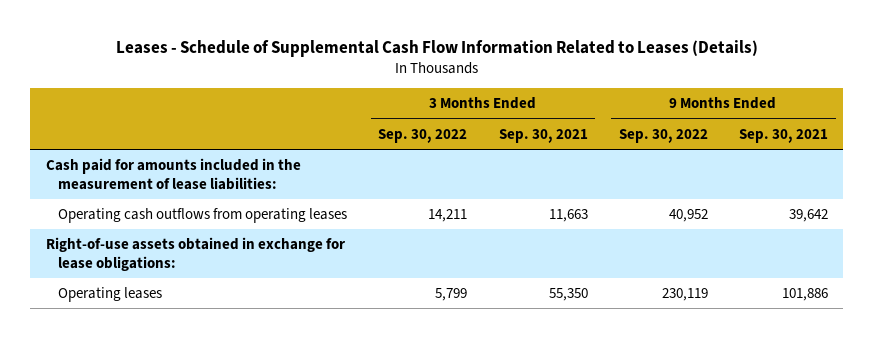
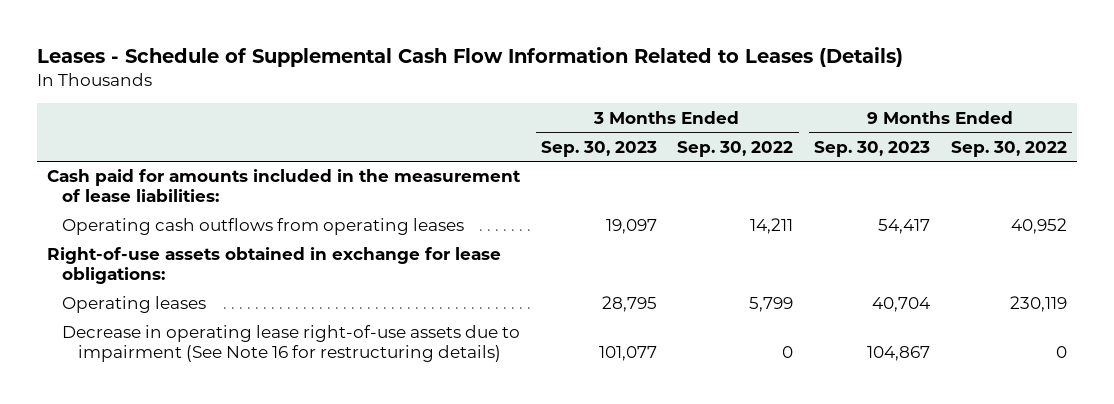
[498,128,588,143] Sep. 30, 2021 -> none
[738,128,828,143] Sep. 30, 2021 -> none
none -> [540,140,657,157] Sep. 30, 2023
none -> [813,140,930,157] Sep. 30, 2023
none -> [62,325,521,363] Decrease in operating lease right-of-use assets due to impairment (See Note 16 for restructuring details)

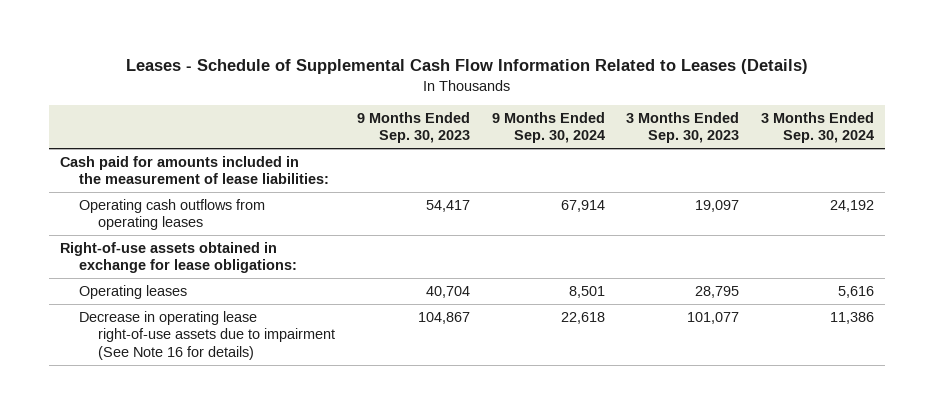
[677,140,794,157] Sep. 30, 2022 -> none
[950,140,1067,157] Sep. 30, 2022 -> none
none -> [491,111,605,144] 9 Months Ended Sep. 30, 2024
none -> [761,111,875,144] 3 Months Ended Sep. 30, 2024
[62,325,521,363] Decrease in operating lease right-of-use assets due to impairment (See Note 16 for restructuring details) -> [79,310,336,360] Decrease in operating lease right-of-use assets due to impairment (See Note 16 for details)

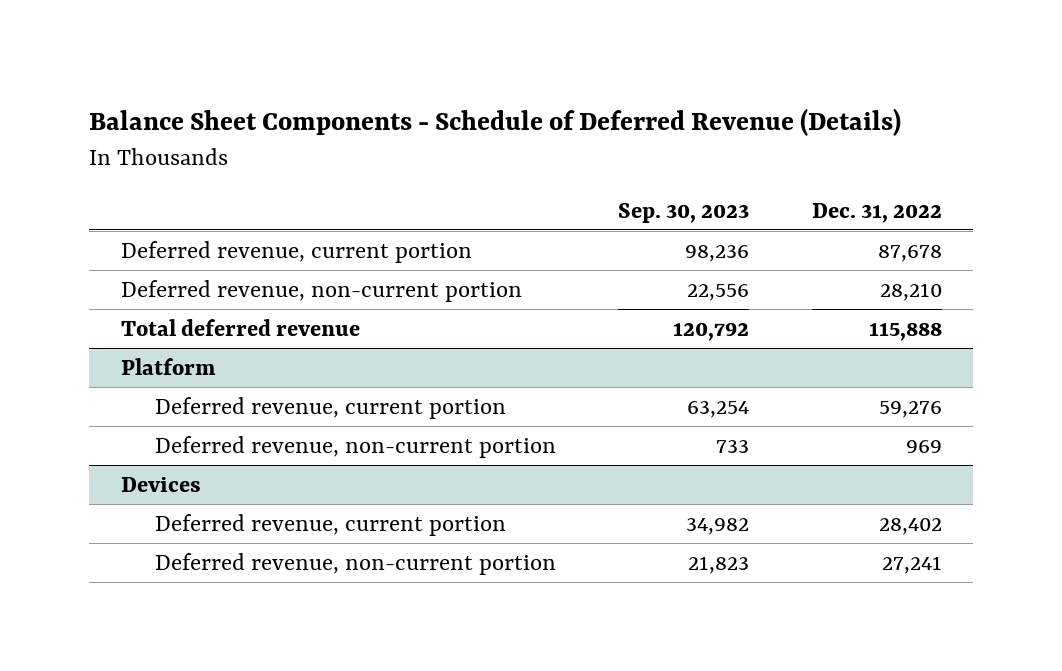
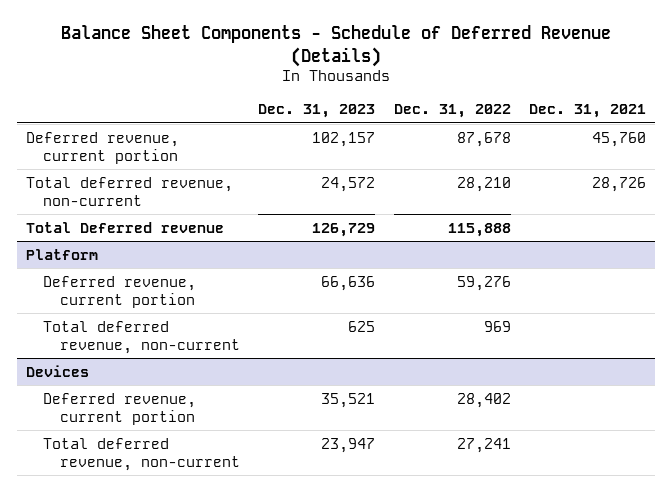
[618,202,750,223] Sep. 30, 2023 -> none
none -> [258,104,376,119] Dec. 31, 2023
none -> [528,104,646,119] Dec. 31, 2021
[120,279,522,302] Deferred revenue, non-current portion -> [26,176,234,206] Total deferred revenue, non-current
[120,318,360,336] Total deferred revenue -> [26,221,225,233] Total Deferred revenue
[154,435,556,458] Deferred revenue, non-current portion -> [42,320,240,354] Total deferred revenue, non-current
[154,552,556,575] Deferred revenue, non-current portion -> [42,437,240,471] Total deferred revenue, non-current

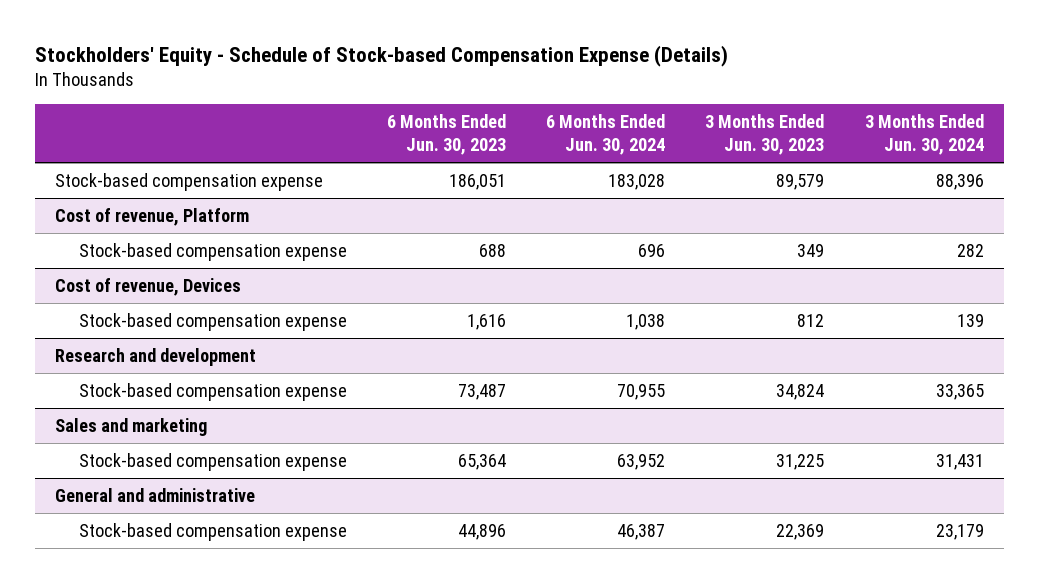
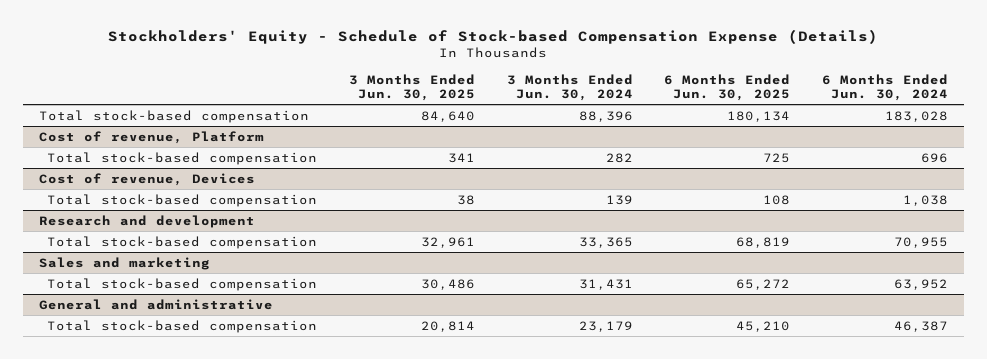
[386,114,506,156] 6 Months Ended Jun. 30, 2023 -> none
[705,114,825,156] 3 Months Ended Jun. 30, 2023 -> none
none -> [348,73,475,101] 3 Months Ended Jun. 30, 2025
none -> [664,73,791,101] 6 Months Ended Jun. 30, 2025
[54,173,323,192] Stock-based compensation expense -> [38,109,309,123] Total stock-based compensation
[78,243,347,262] Stock-based compensation expense -> [47,151,318,165] Total stock-based compensation
[78,313,347,332] Stock-based compensation expense -> [47,193,318,207] Total stock-based compensation
[78,383,347,402] Stock-based compensation expense -> [47,235,318,249] Total stock-based compensation
[78,453,347,472] Stock-based compensation expense -> [47,277,318,291] Total stock-based compensation
[78,523,347,542] Stock-based compensation expense -> [47,319,318,333] Total stock-based compensation

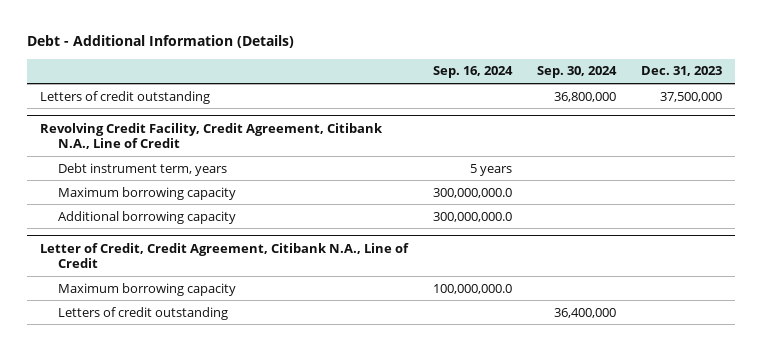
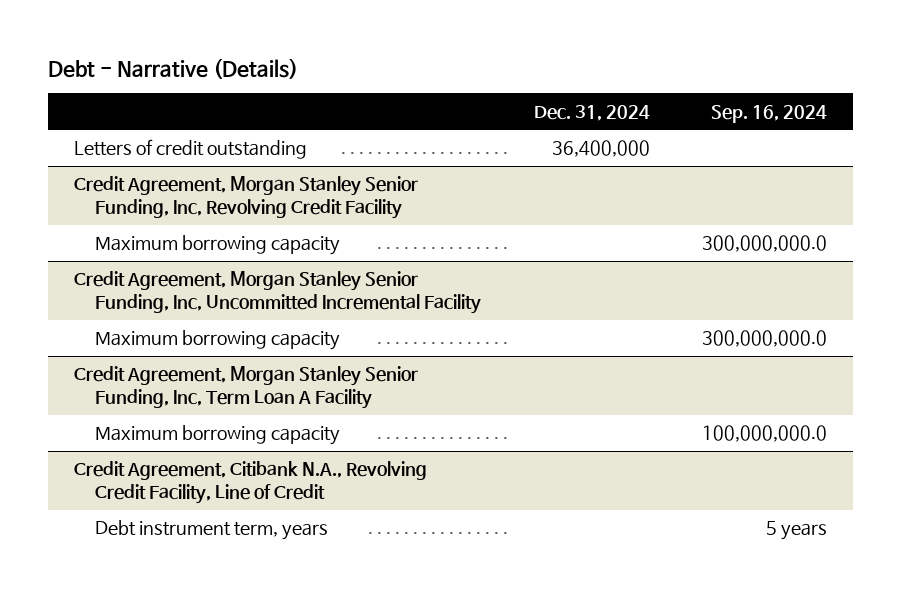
[27,35,295,49] Debt - Additional Information (Details) -> [47,57,298,79] Debt - Narrative (Details)
[536,66,617,79] Sep. 30, 2024 -> none
[640,66,722,77] Dec. 31, 2023 -> none
none -> [533,104,650,121] Dec. 31, 2024
[39,122,383,150] Revolving Credit Facility, Credit Agreement, Citibank N.A., Line of Credit -> none
[57,162,227,176] Debt instrument term, years -> none
none -> [73,176,418,220] Credit Agreement, Morgan Stanley Senior Funding, Inc, Revolving Credit Facility
[39,242,409,269] Letter of Credit, Credit Agreement, Citibank N.A., Line of Credit -> none
none -> [73,271,482,315] Credit Agreement, Morgan Stanley Senior Funding, Inc, Uncommitted Incremental Facility
[57,210,236,224] Additional borrowing capacity -> [95,330,341,351] Maximum borrowing capacity
none -> [73,366,418,410] Credit Agreement, Morgan Stanley Senior Funding, Inc, Term Loan A Facility
[57,306,228,320] Letters of credit outstanding -> none
none -> [73,461,427,505] Credit Agreement, Citibank N.A., Revolving Credit Facility, Line of Credit
none -> [95,520,329,541] Debt instrument term, years

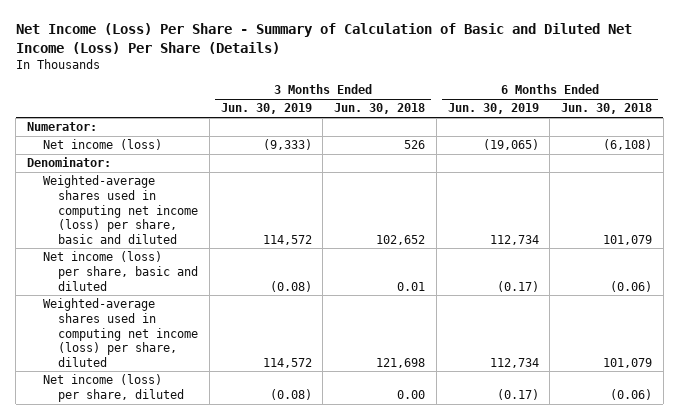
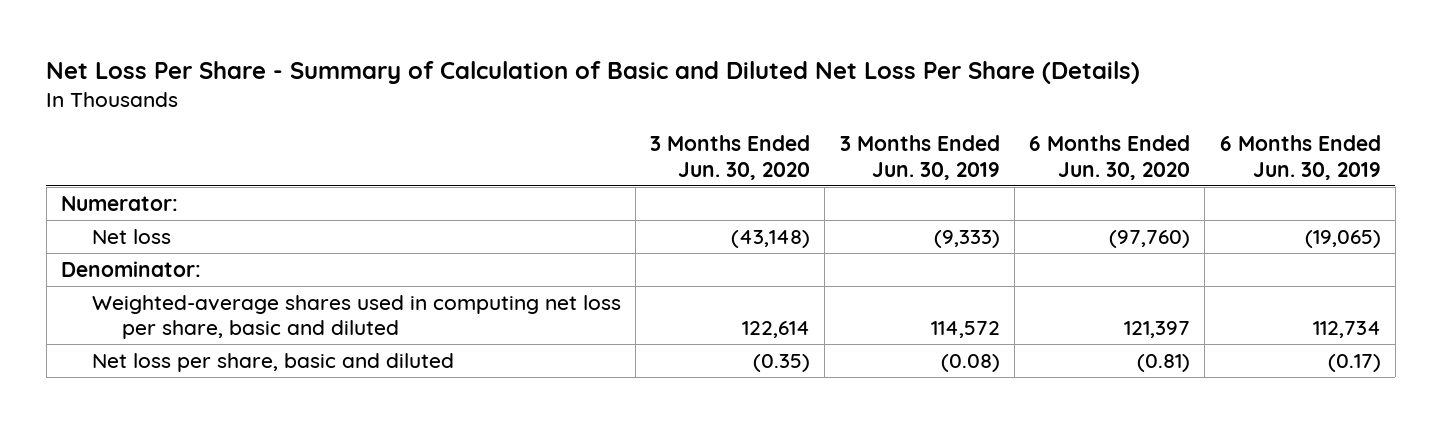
[15,23,632,54] Net Income (Loss) Per Share - Summary of Calculation of Basic and Diluted Net Income (Loss) Per Share (Details) -> [46,60,1141,84] Net Loss Per Share - Summary of Calculation of Basic and Diluted Net Loss Per Share (Details)
[334,103,426,115] Jun. 30, 2018 -> none
[560,103,652,115] Jun. 30, 2018 -> none
none -> [650,135,811,180] 3 Months Ended Jun. 30, 2020
none -> [1029,135,1191,180] 6 Months Ended Jun. 30, 2020
[42,139,162,151] Net income (loss) -> [91,228,171,244] Net loss
[42,298,199,367] Weighted-average shares used in computing net income (loss) per share, diluted -> none
[42,374,185,402] Net income (loss) per share, diluted -> none
[42,175,199,244] Weighted-average shares used in computing net income (loss) per share, basic and diluted -> [91,294,621,340] Weighted-average shares used in computing net loss per share, basic and diluted
[42,251,199,291] Net income (loss) per share, basic and diluted -> [91,352,454,372] Net loss per share, basic and diluted

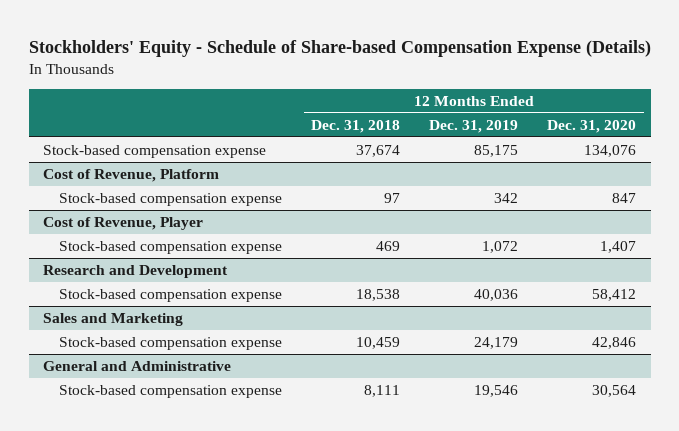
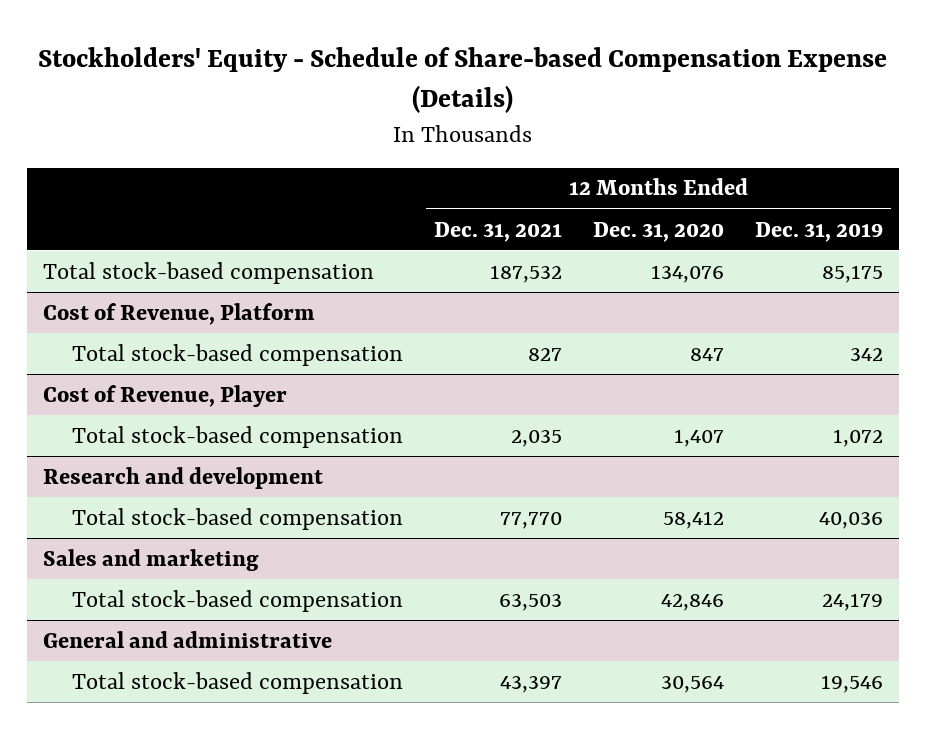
[311,119,401,133] Dec. 31, 2018 -> none
none -> [434,221,563,242] Dec. 31, 2021
[43,144,267,158] Stock-based compensation expense -> [43,261,375,284] Total stock-based compensation
[59,192,283,206] Stock-based compensation expense -> [71,343,403,366] Total stock-based compensation
[59,240,283,254] Stock-based compensation expense -> [71,425,403,448] Total stock-based compensation
[43,264,229,278] Research and Development -> [43,466,324,489] Research and development
[59,288,283,302] Stock-based compensation expense -> [71,507,403,530] Total stock-based compensation
[43,312,184,326] Sales and Marketing -> [43,548,260,571] Sales and marketing
[59,336,283,350] Stock-based compensation expense -> [71,589,403,612] Total stock-based compensation
[43,360,232,371] General and Administrative -> [43,630,333,648] General and administrative
[59,384,283,398] Stock-based compensation expense -> [71,671,403,694] Total stock-based compensation

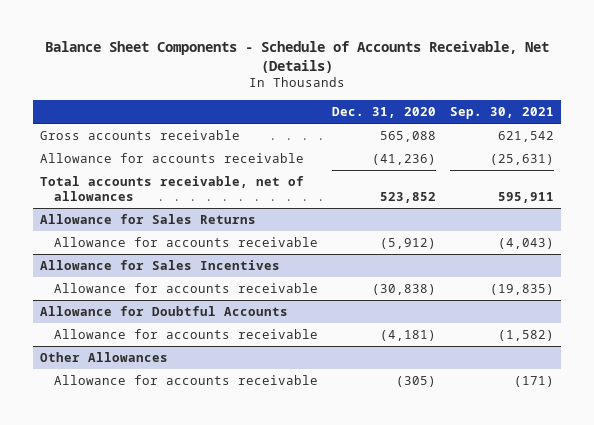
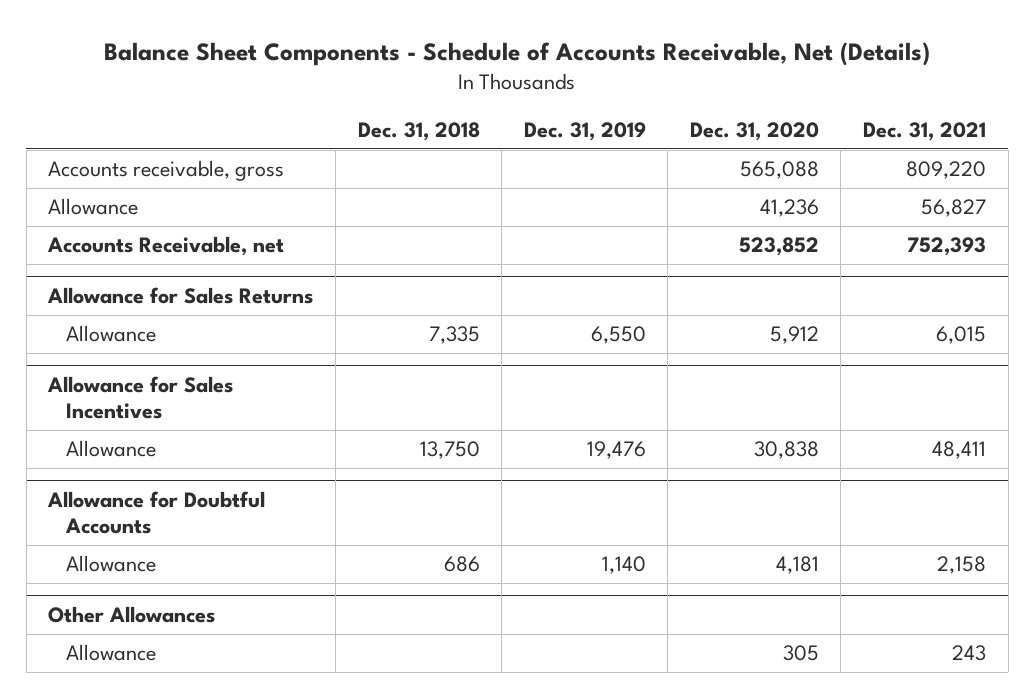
[449,106,554,119] Sep. 30, 2021 -> none
none -> [357,122,480,142] Dec. 31, 2018
none -> [523,122,646,142] Dec. 31, 2019
none -> [863,122,987,142] Dec. 31, 2021
[39,153,304,164] Allowance for accounts receivable -> none
[39,130,240,141] Gross accounts receivable -> [48,160,285,182] Accounts receivable, gross
none -> [48,198,139,216] Allowance
[39,176,304,201] Total accounts receivable, net of allowances -> [47,236,285,257] Accounts Receivable, net
[53,237,318,248] Allowance for accounts receivable -> none
none -> [66,325,157,343] Allowance
[53,283,318,294] Allowance for accounts receivable -> none
none -> [66,440,157,458] Allowance
[53,329,318,340] Allowance for accounts receivable -> none
none -> [66,555,157,573] Allowance
[53,375,318,386] Allowance for accounts receivable -> none
none -> [66,644,157,662] Allowance

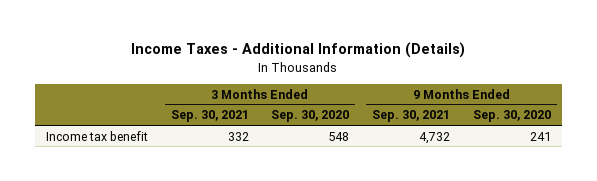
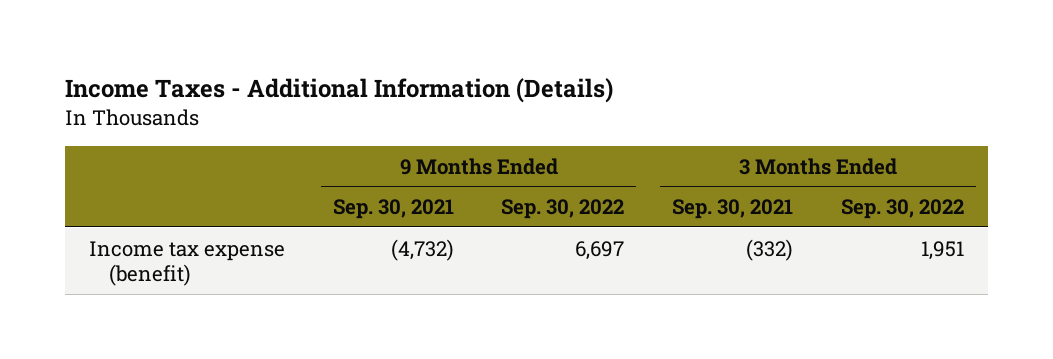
[271,110,350,123] Sep. 30, 2020 -> none
[472,110,551,123] Sep. 30, 2020 -> none
none -> [501,199,625,220] Sep. 30, 2022
none -> [840,199,964,220] Sep. 30, 2022
[45,130,148,141] Income tax benefit -> [88,240,285,286] Income tax expense (benefit)
[227,131,249,141] 332 -> [746,238,794,261] (332)
[419,131,451,144] 4,732 -> [390,238,454,261] (4,732)

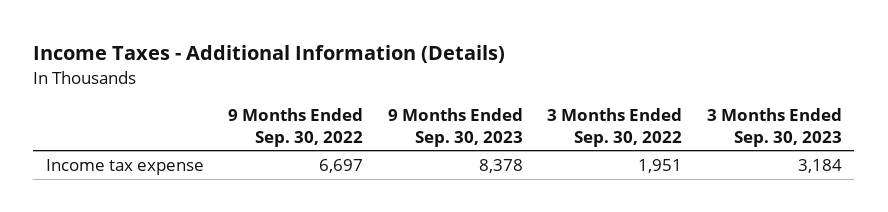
[332,199,454,220] Sep. 30, 2021 -> none
[672,199,794,220] Sep. 30, 2021 -> none
none -> [387,107,523,147] 9 Months Ended Sep. 30, 2023
none -> [707,107,843,147] 3 Months Ended Sep. 30, 2023
[88,240,285,286] Income tax expense (benefit) -> [45,159,204,176] Income tax expense

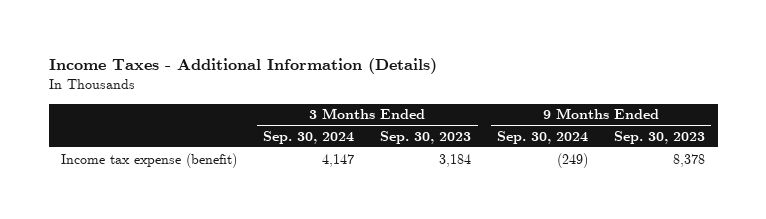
[228,107,364,147] 9 Months Ended Sep. 30, 2022 -> none
[547,107,683,147] 3 Months Ended Sep. 30, 2022 -> none
none -> [263,130,355,144] Sep. 30, 2024
none -> [497,130,589,144] Sep. 30, 2024
[45,159,204,176] Income tax expense -> [61,152,238,168] Income tax expense (benefit)

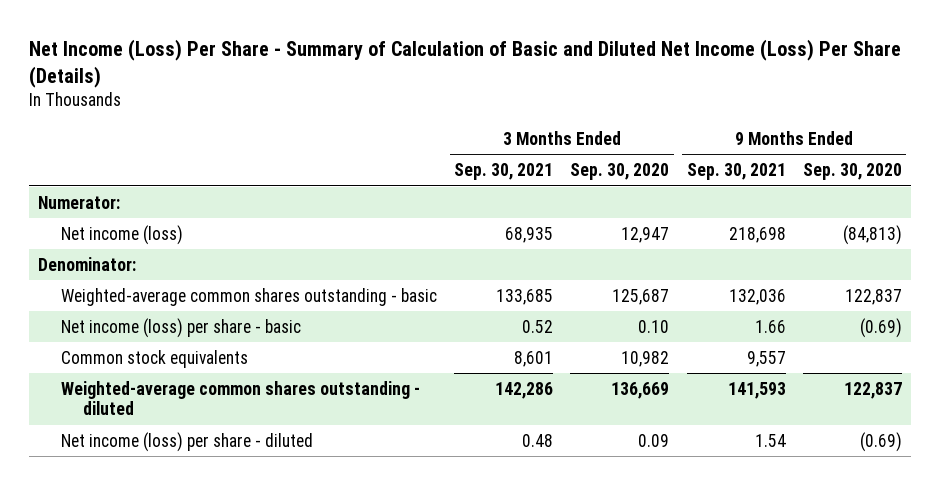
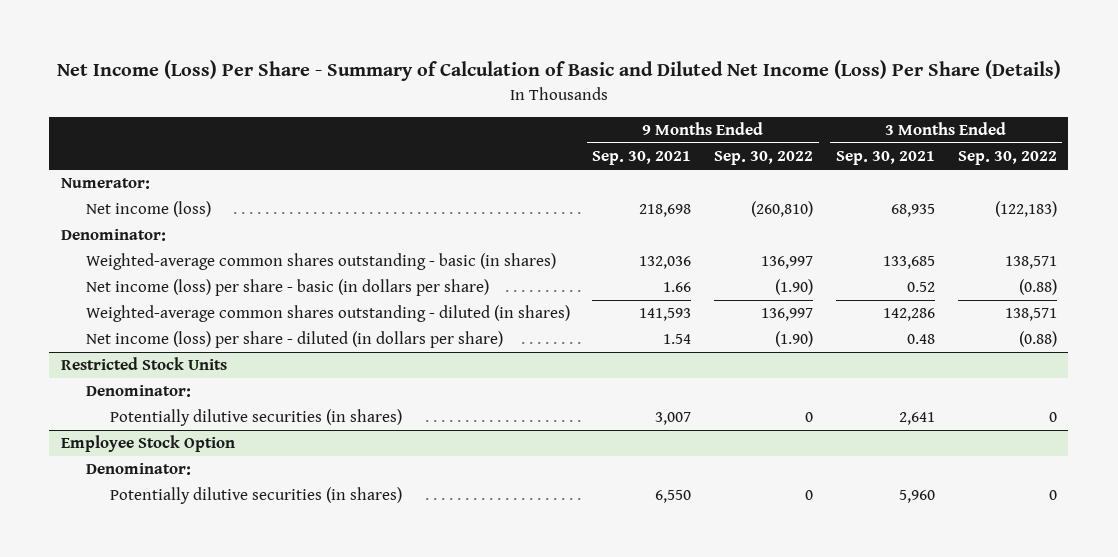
[570,163,670,181] Sep. 30, 2020 -> none
[802,163,902,181] Sep. 30, 2020 -> none
none -> [714,151,814,166] Sep. 30, 2022
none -> [957,151,1057,166] Sep. 30, 2022
[60,349,248,368] Common stock equivalents -> none
[60,287,437,306] Weighted-average common shares outstanding - basic -> [85,253,556,271] Weighted-average common shares outstanding - basic (in shares)
[60,317,301,338] Net income (loss) per share - basic -> [85,279,489,297] Net income (loss) per share - basic (in dollars per share)
[60,380,420,416] Weighted-average common shares outstanding - diluted -> [85,305,570,323] Weighted-average common shares outstanding - diluted (in shares)
[60,431,313,452] Net income (loss) per share - diluted -> [85,331,503,349] Net income (loss) per share - diluted (in dollars per share)
none -> [60,357,227,371] Restricted Stock Units
none -> [85,385,191,398] Denominator:
none -> [110,409,403,427] Potentially dilutive securities (in shares)
none -> [60,435,235,453] Employee Stock Option
none -> [85,463,191,476] Denominator:
none -> [110,487,403,505] Potentially dilutive securities (in shares)

